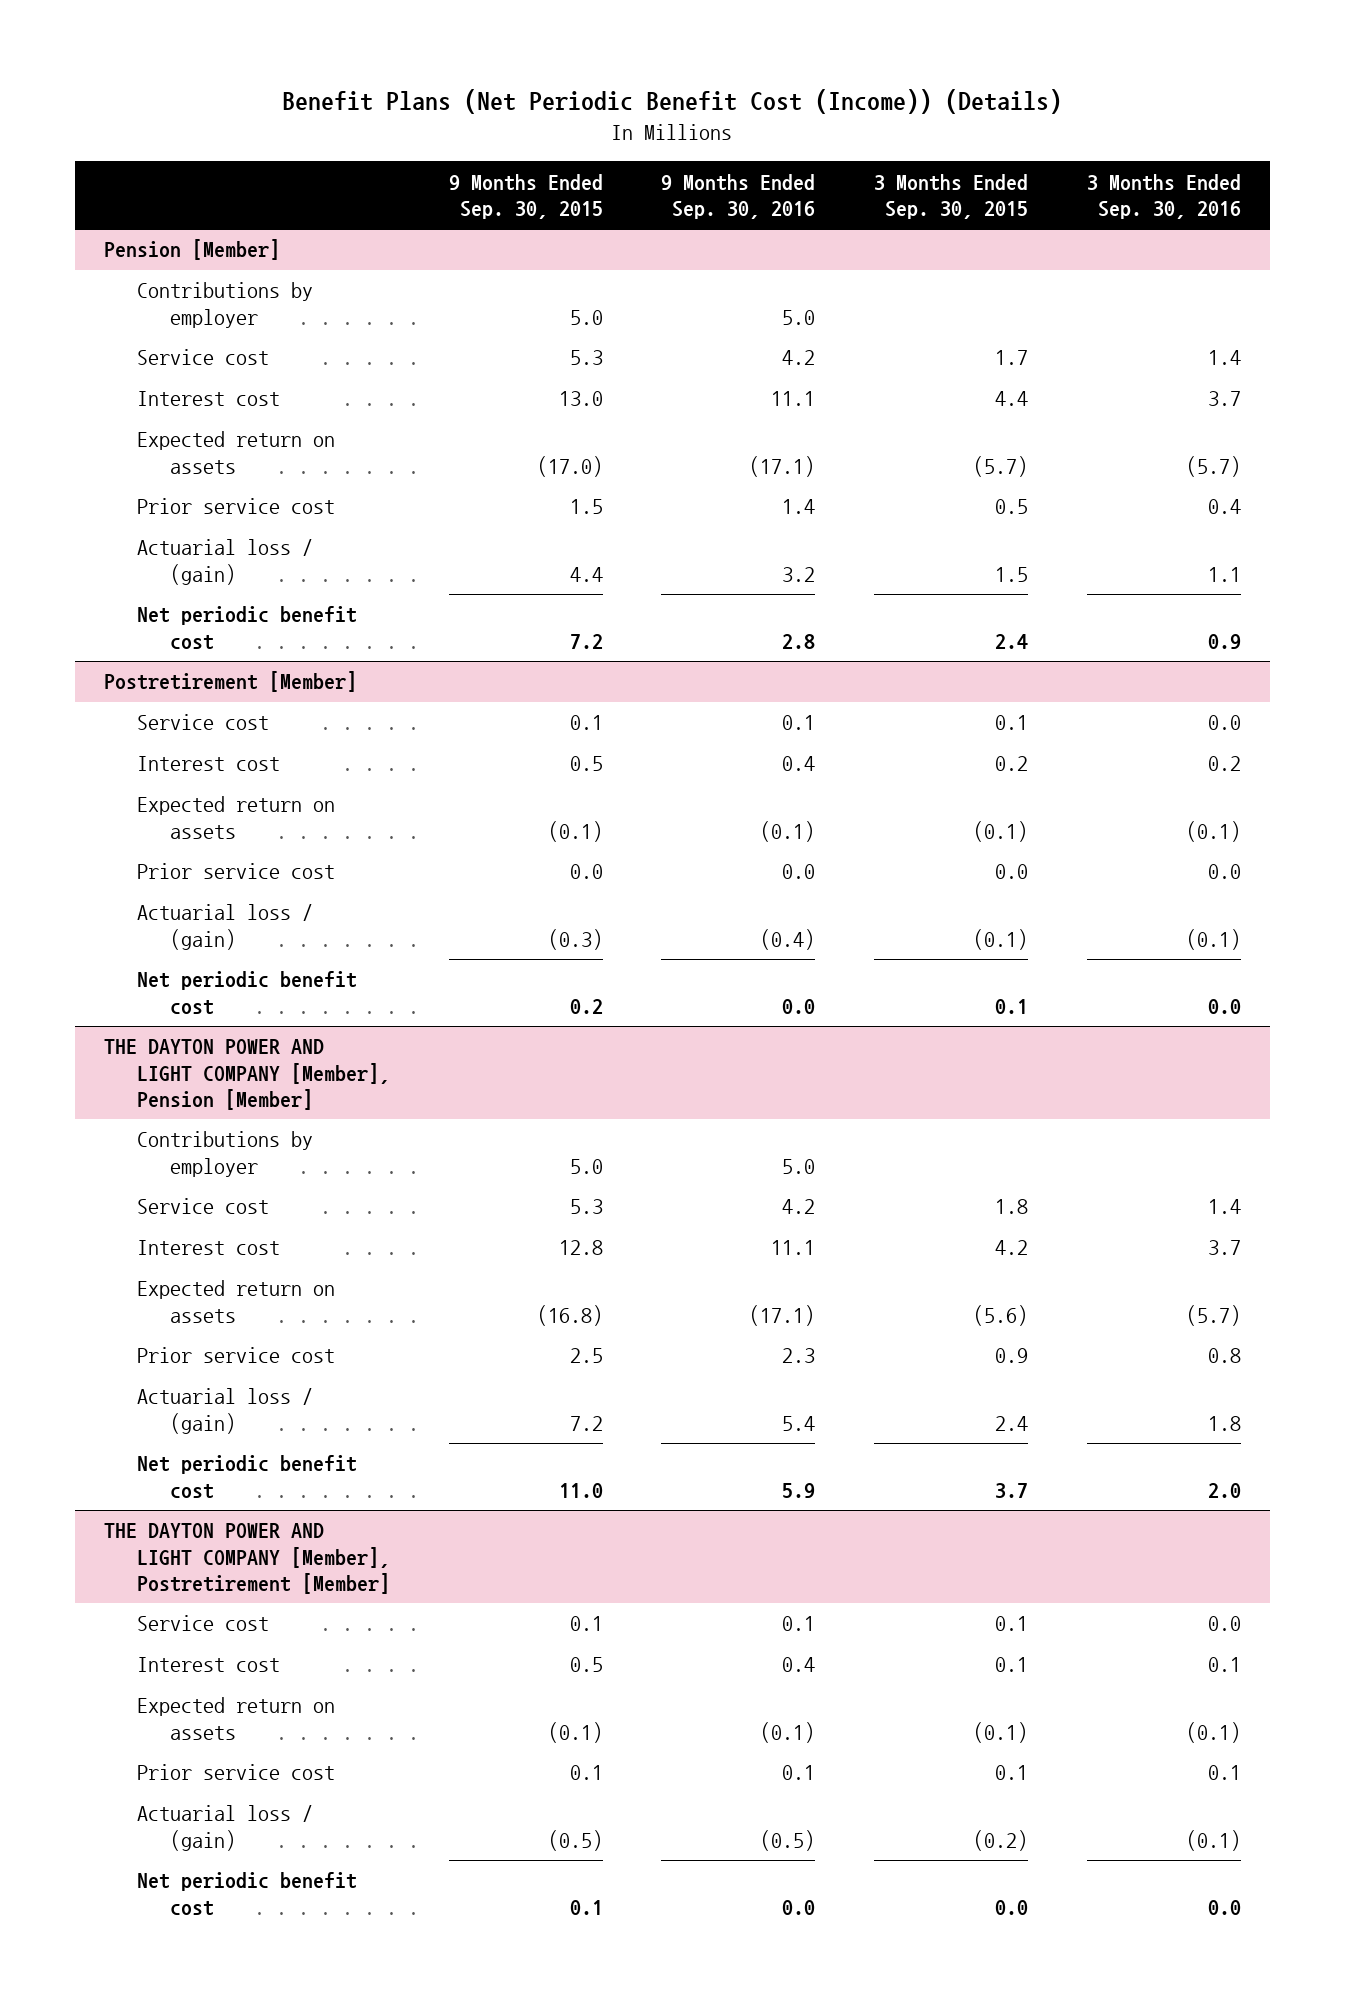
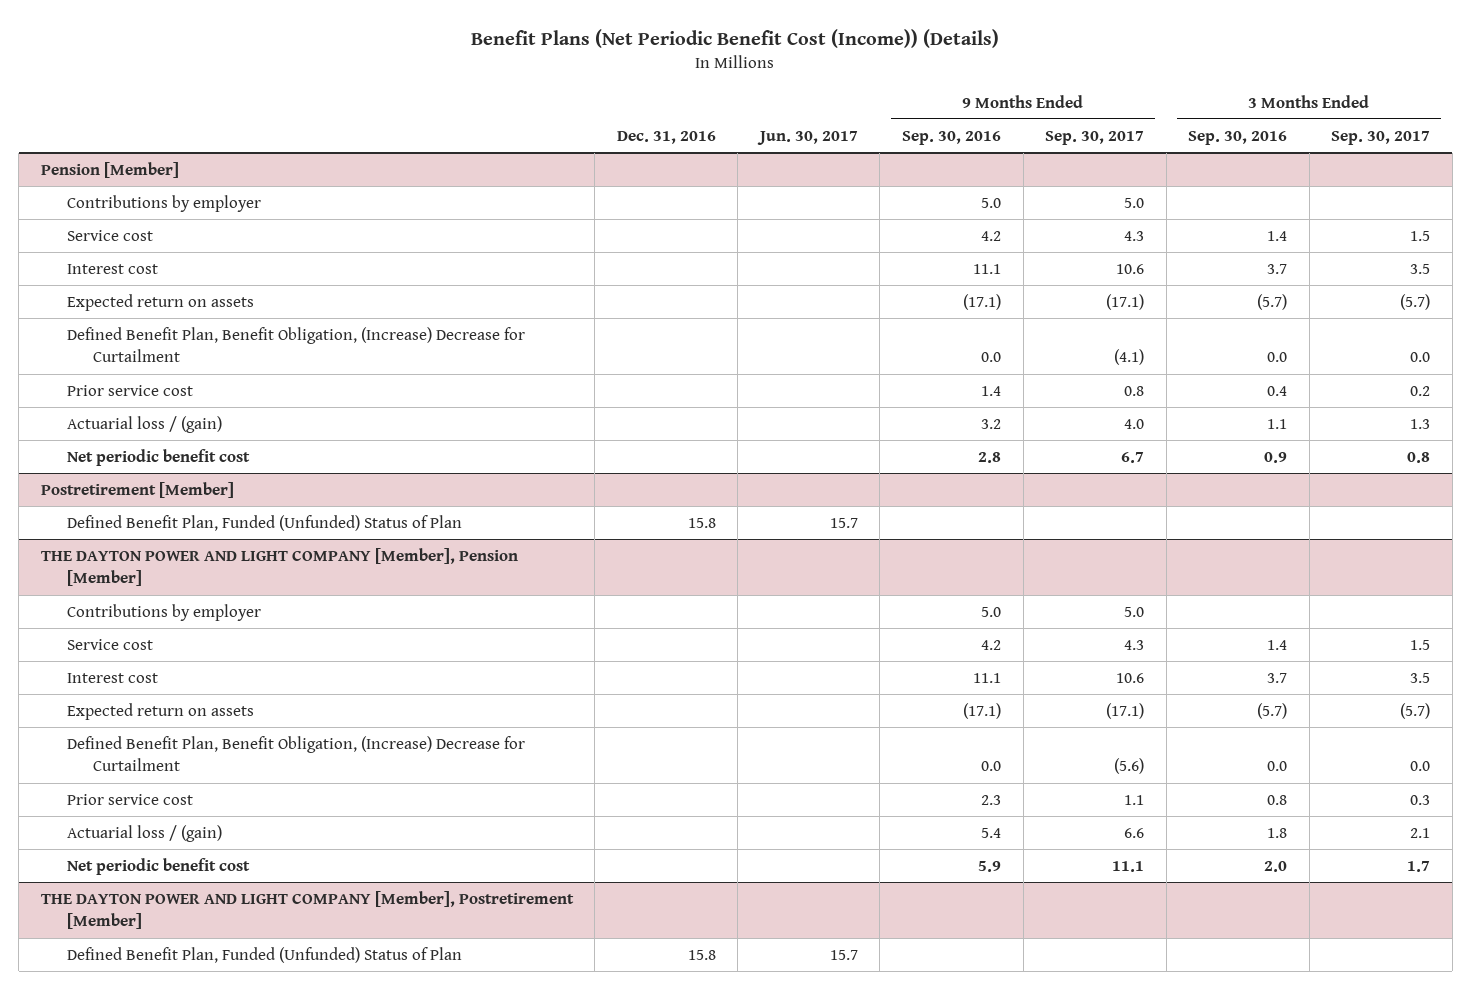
[448,173,603,219] 9 Months Ended Sep. 30, 2015 -> none
[873,173,1028,219] 3 Months Ended Sep. 30, 2015 -> none
none -> [616,130,716,144] Dec. 31, 2016
none -> [756,130,858,145] Jun. 30, 2017
none -> [1045,130,1145,145] Sep. 30, 2017
none -> [1331,130,1431,145] Sep. 30, 2017
none -> [66,326,525,363] Defined Benefit Plan, Benefit Obligation, (Increase) Decrease for Curtailment
[137,714,270,731] Service cost -> none
[137,756,281,772] Interest cost -> none
[137,796,336,839] Expected return on assets -> none
[137,863,336,880] Prior service cost -> none
[137,904,314,950] Actuarial loss / (gain) -> none
[137,971,358,1015] Net periodic benefit cost -> none
none -> [66,514,462,531] Defined Benefit Plan, Funded (Unfunded) Status of Plan
none -> [66,735,525,772] Defined Benefit Plan, Benefit Obligation, (Increase) Decrease for Curtailment
[137,1615,270,1632] Service cost -> none
[137,1657,281,1673] Interest cost -> none
[137,1697,336,1740] Expected return on assets -> none
[137,1764,336,1781] Prior service cost -> none
[137,1805,314,1851] Actuarial loss / (gain) -> none
[137,1872,358,1916] Net periodic benefit cost -> none
none -> [66,946,462,963] Defined Benefit Plan, Funded (Unfunded) Status of Plan

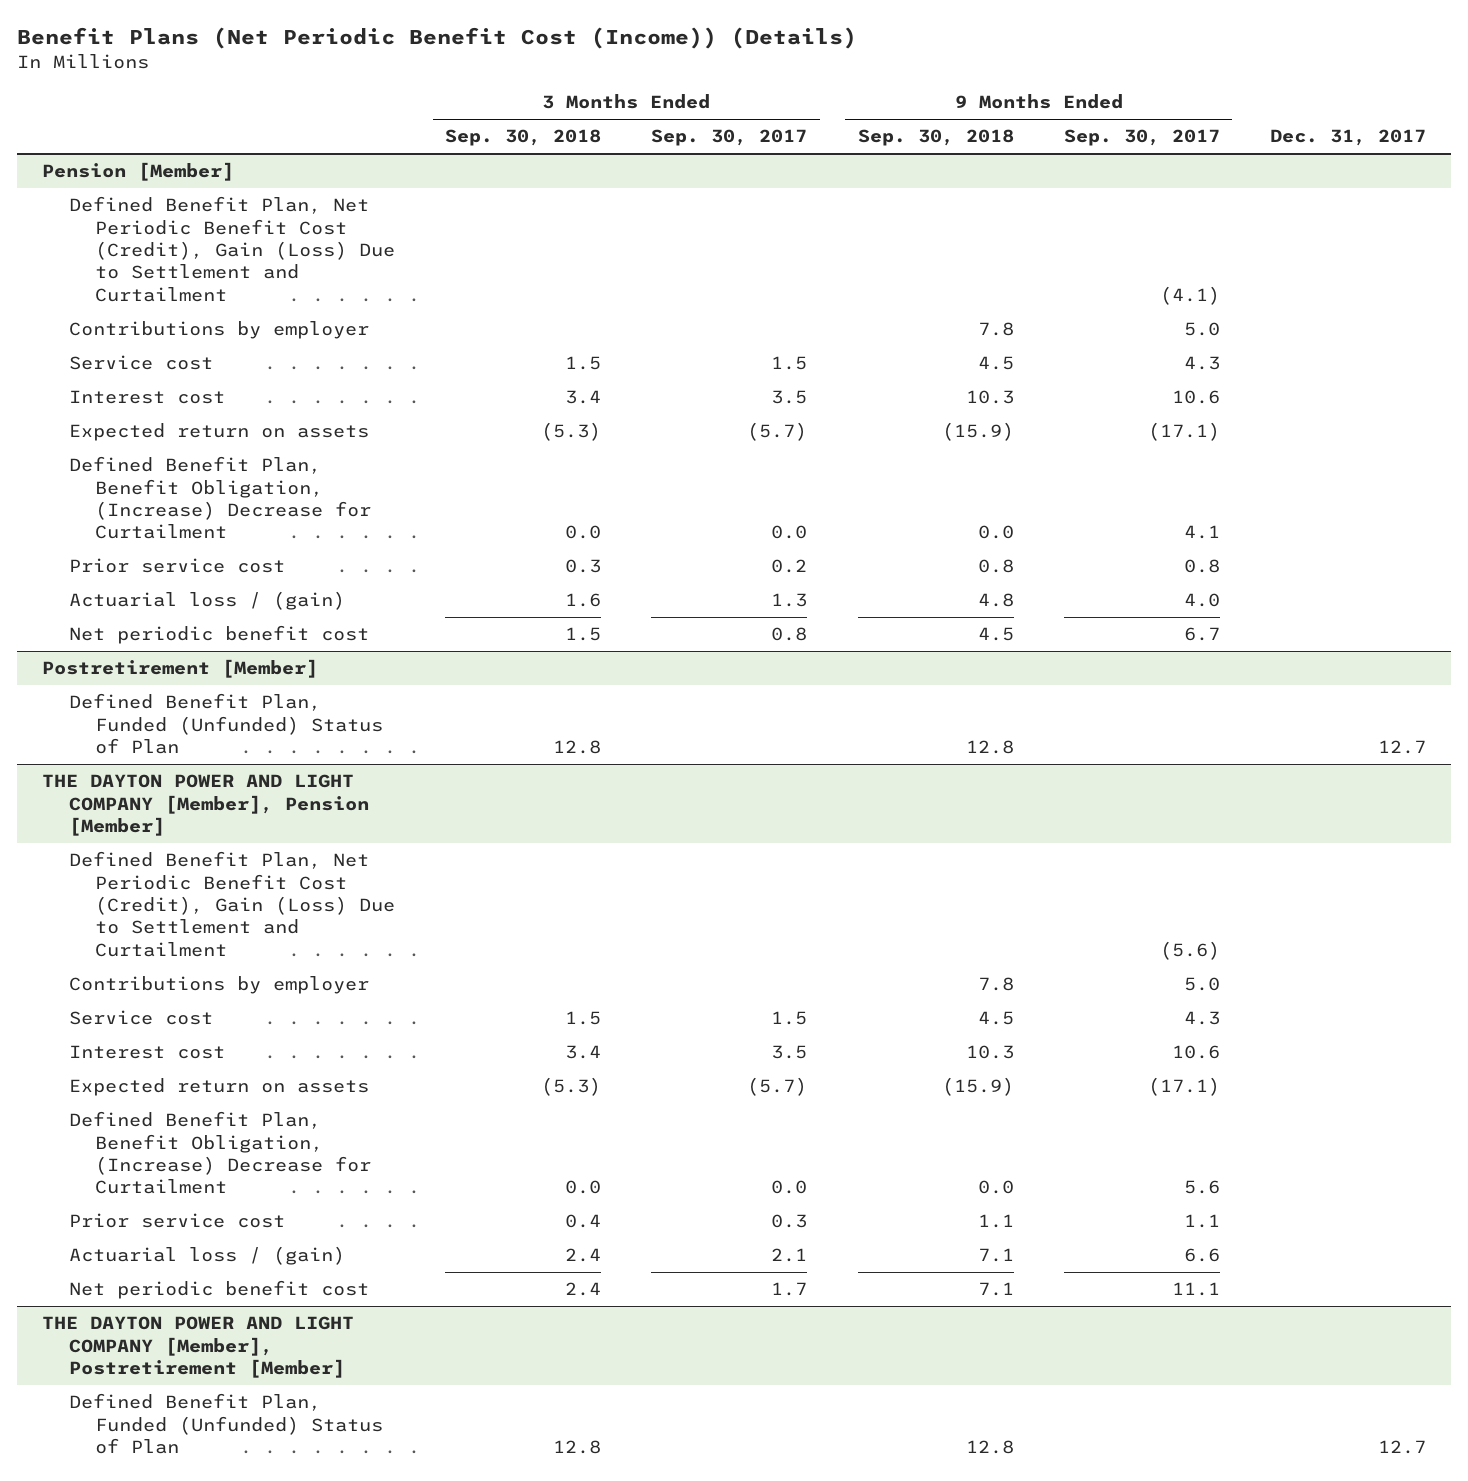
[616,130,716,144] Dec. 31, 2016 -> none
[756,130,858,145] Jun. 30, 2017 -> none
[901,130,1001,145] Sep. 30, 2016 -> none
[1188,130,1288,145] Sep. 30, 2016 -> none
none -> [445,129,602,147] Sep. 30, 2018
none -> [857,129,1014,147] Sep. 30, 2018
none -> [1269,129,1426,147] Dec. 31, 2017
none -> [68,196,396,302] Defined Benefit Plan, Net Periodic Benefit Cost (Credit), Gain (Loss) Due to Settlement and Curtailment
[1114,349,1145,366] (4.1) -> [1183,525,1220,540] 4.1
none -> [68,851,396,957] Defined Benefit Plan, Net Periodic Benefit Cost (Credit), Gain (Loss) Due to Settlement and Curtailment
[1114,758,1145,775] (5.6) -> [1183,1180,1220,1195] 5.6

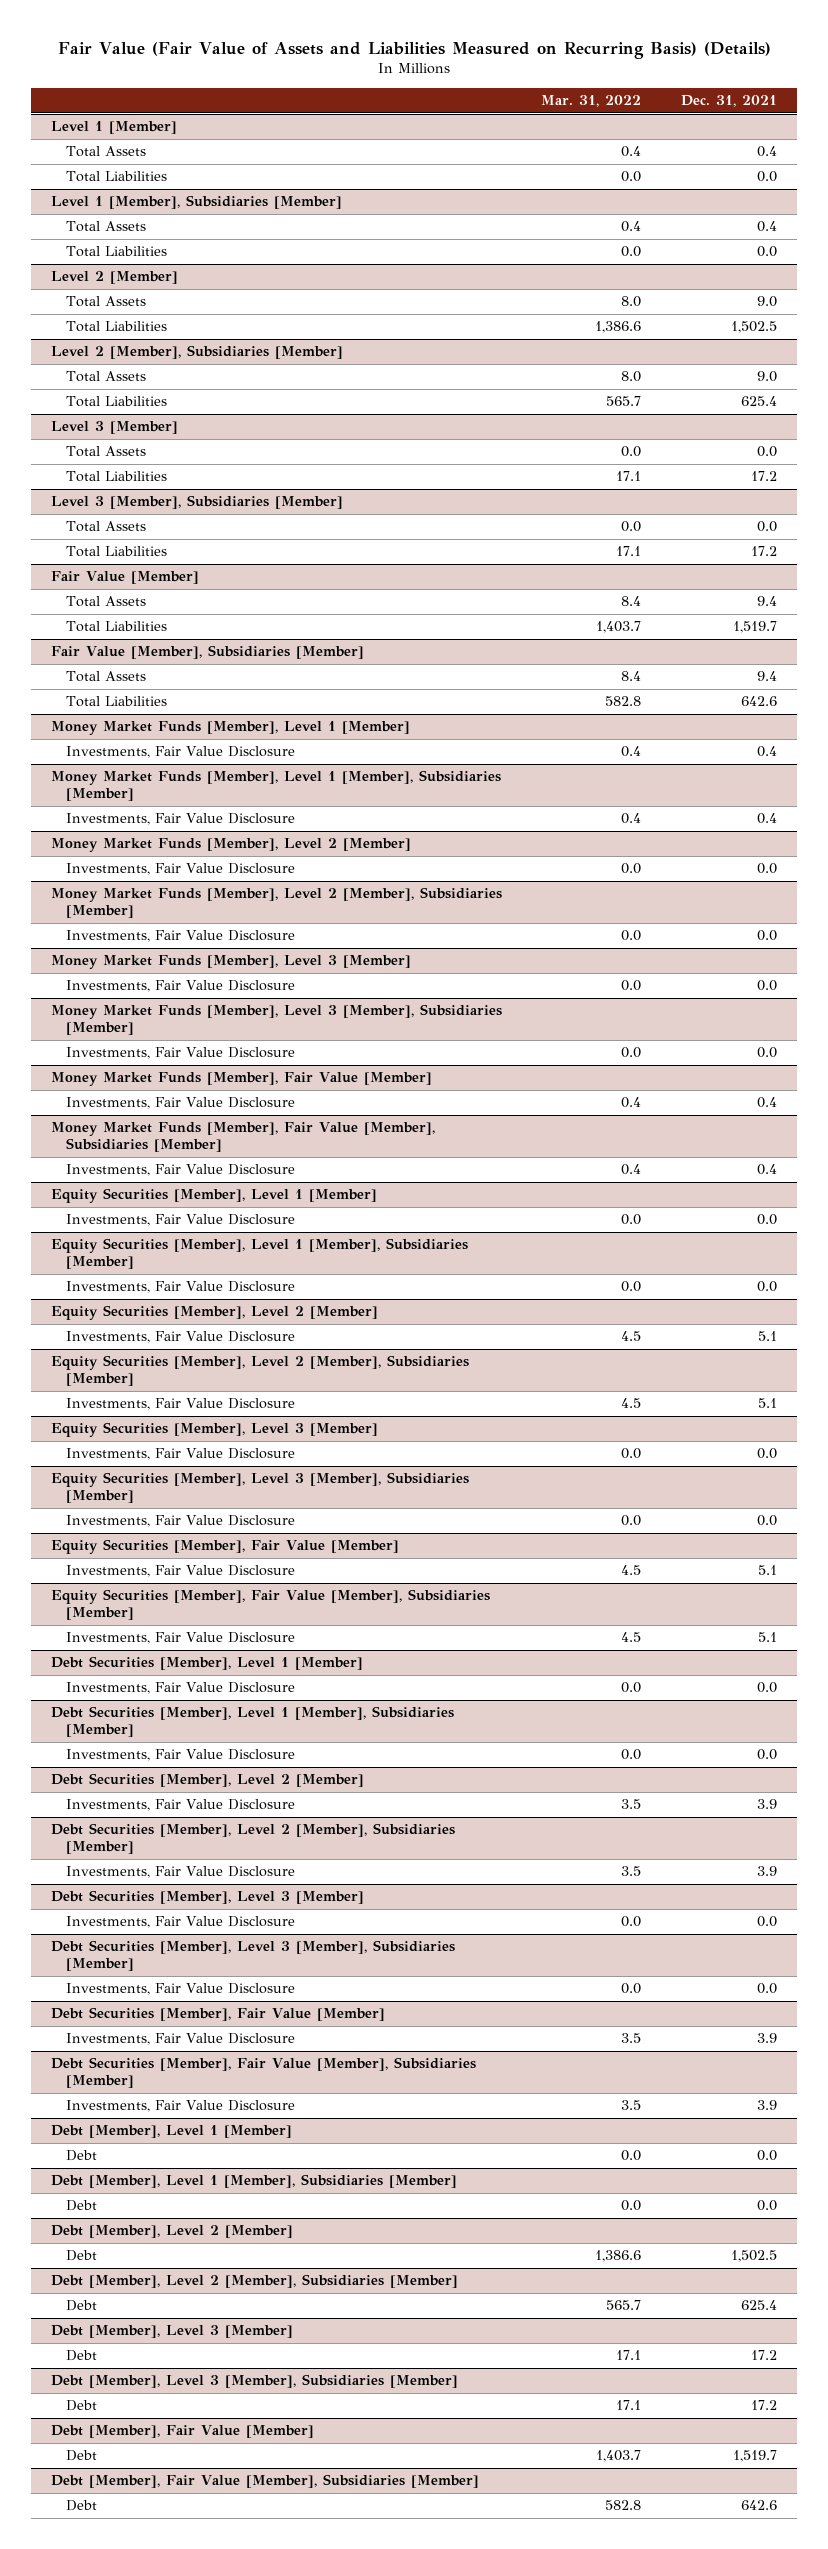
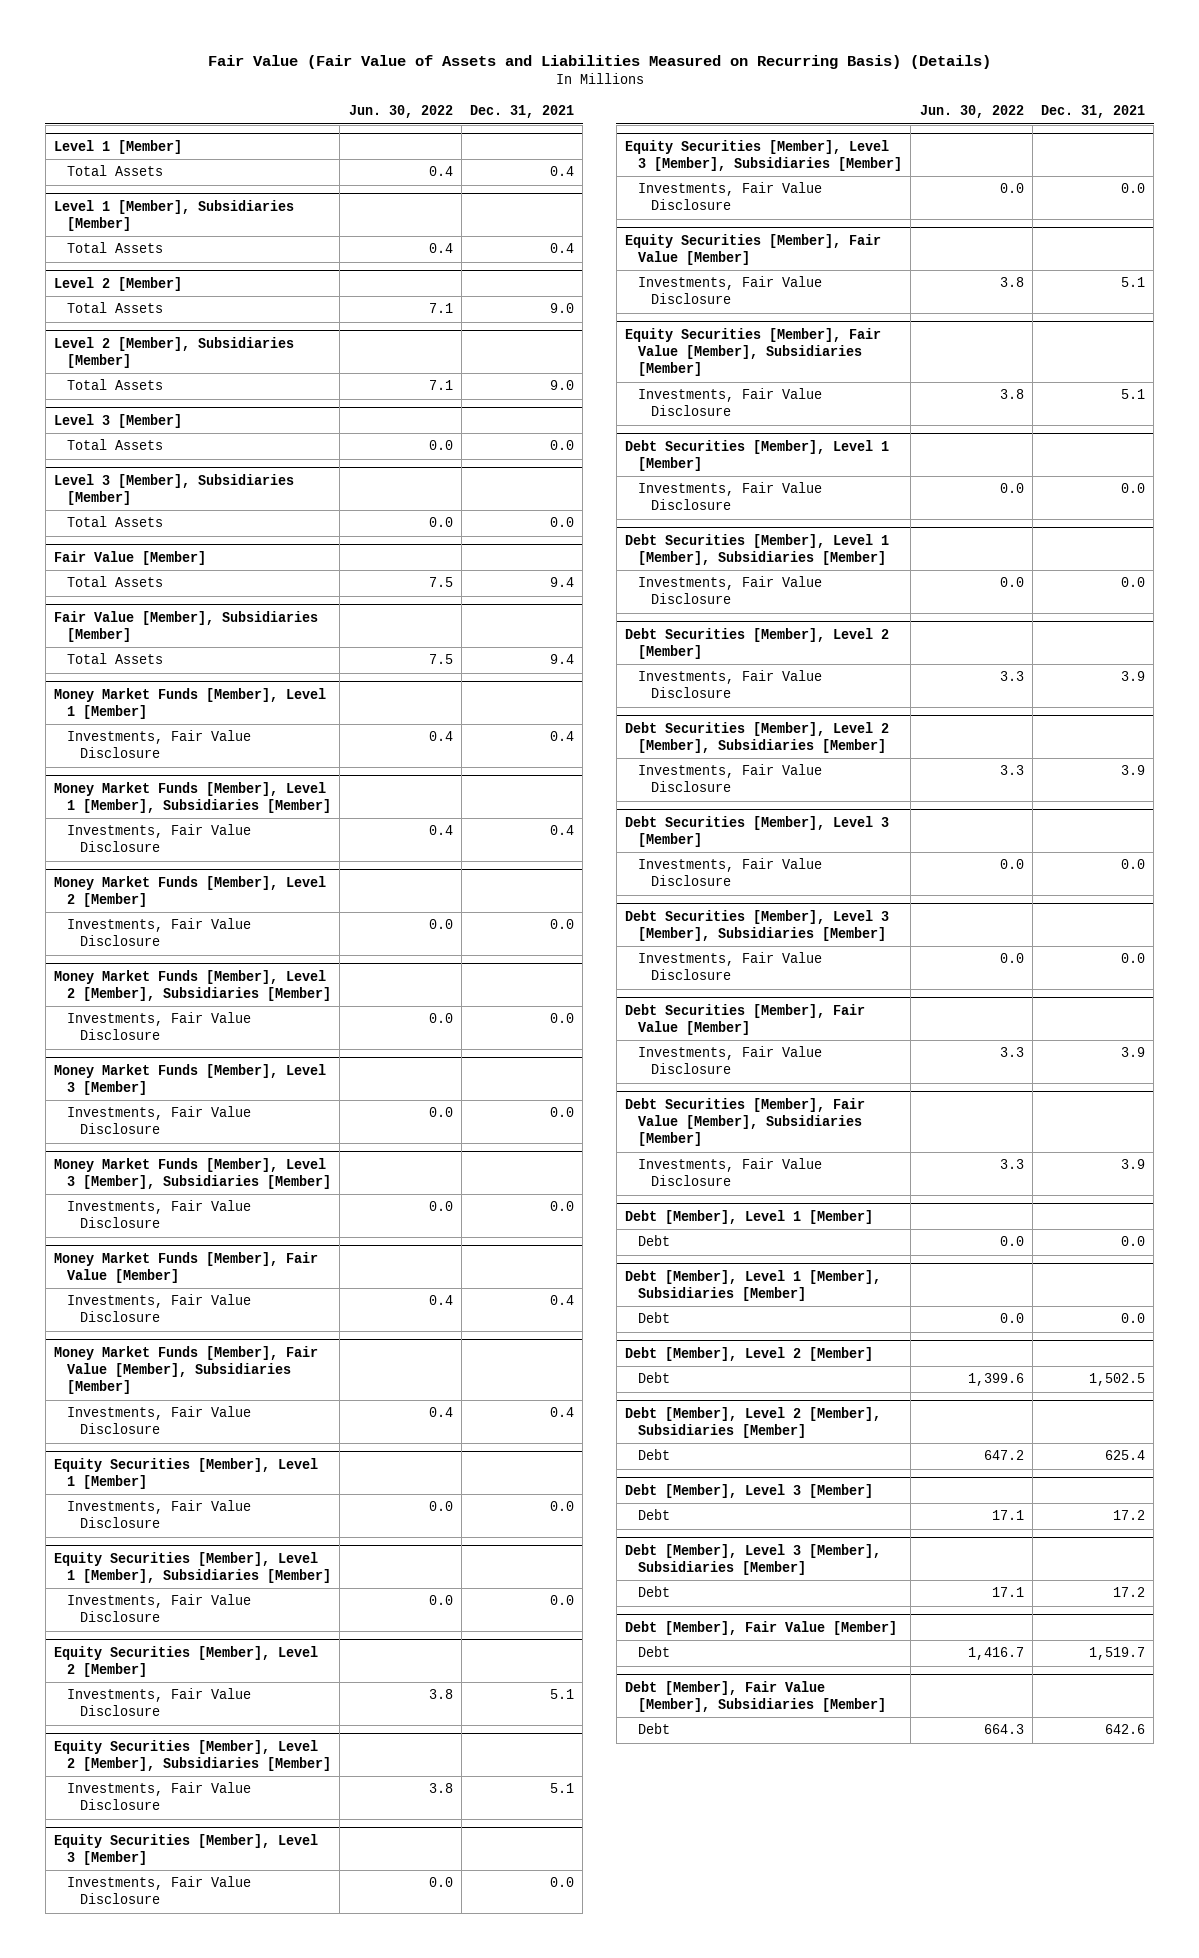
[541,95,642,108] Mar. 31, 2022 -> none
none -> [348,105,453,119] Jun. 30, 2022
[65,171,167,183] Total Liabilities -> none
[65,246,167,258] Total Liabilities -> none
[65,321,167,333] Total Liabilities -> none
[65,396,167,408] Total Liabilities -> none
[65,471,167,483] Total Liabilities -> none
[65,546,167,558] Total Liabilities -> none
[65,621,167,633] Total Liabilities -> none
[65,696,167,708] Total Liabilities -> none

